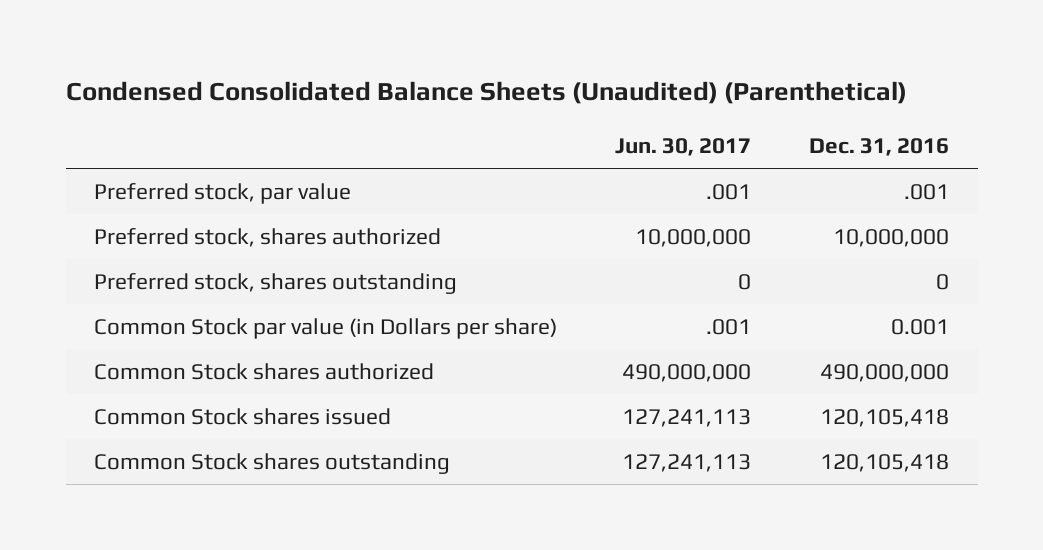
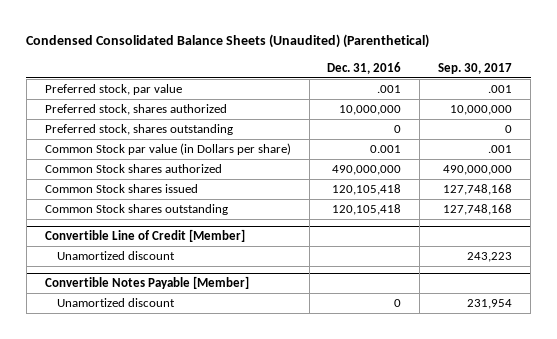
[615,137,752,156] Jun. 30, 2017 -> none
none -> [438,62,513,74] Sep. 30, 2017
none -> [44,229,245,243] Convertible Line of Credit [Member]
none -> [57,250,176,260] Unamortized discount
none -> [44,276,249,290] Convertible Notes Payable [Member]
none -> [57,297,176,307] Unamortized discount

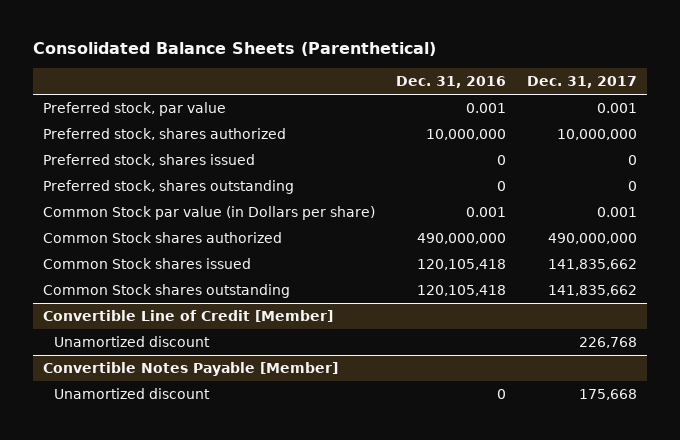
[26,34,430,49] Condensed Consolidated Balance Sheets (Unaudited) (Parenthetical) -> [32,42,436,57] Consolidated Balance Sheets (Parenthetical)
[438,62,513,74] Sep. 30, 2017 -> none
none -> [526,75,637,88] Dec. 31, 2017
[377,84,402,93] .001 -> [465,103,506,114] 0.001
none -> [43,154,256,167] Preferred stock, shares issued

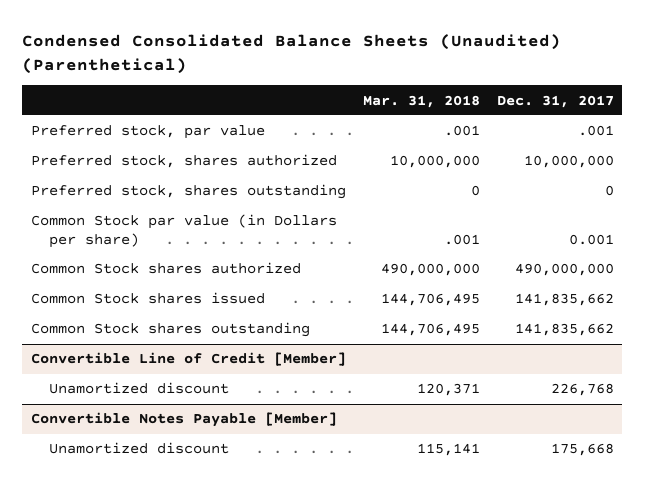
[32,42,436,57] Consolidated Balance Sheets (Parenthetical) -> [22,34,562,74] Condensed Consolidated Balance Sheets (Unaudited) (Parenthetical)
[395,75,506,88] Dec. 31, 2016 -> none
none -> [362,94,480,108] Mar. 31, 2018
[596,103,637,114] 0.001 -> [577,125,614,137] .001
[43,154,256,167] Preferred stock, shares issued -> none

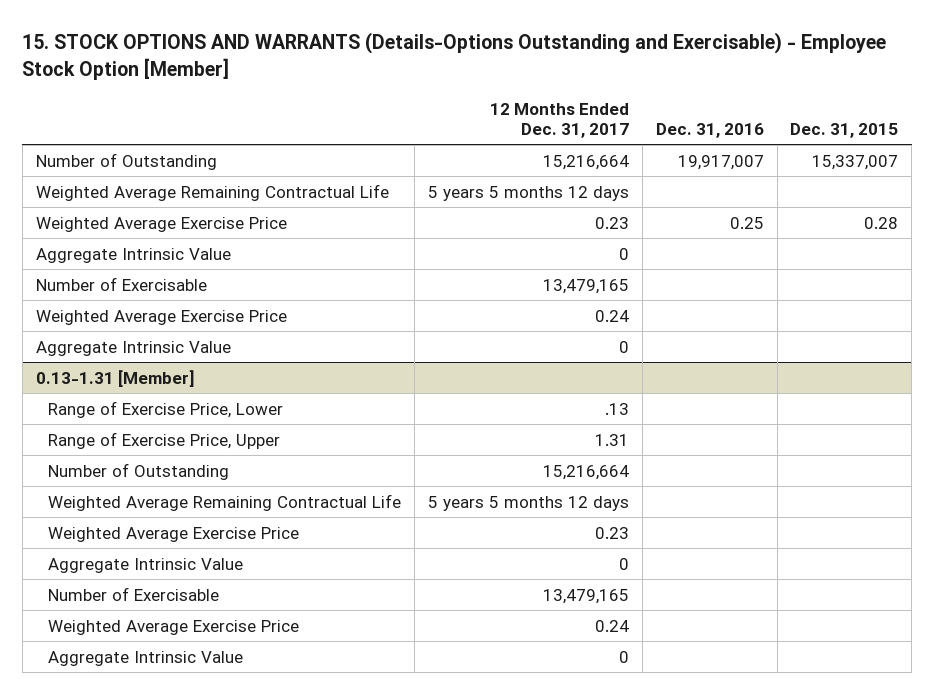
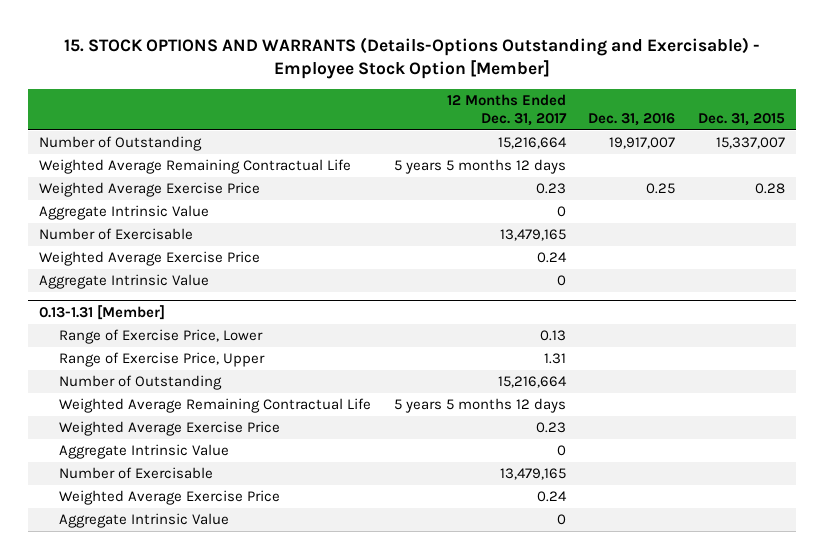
[605,402,630,415] .13 -> [539,330,566,342] 0.13

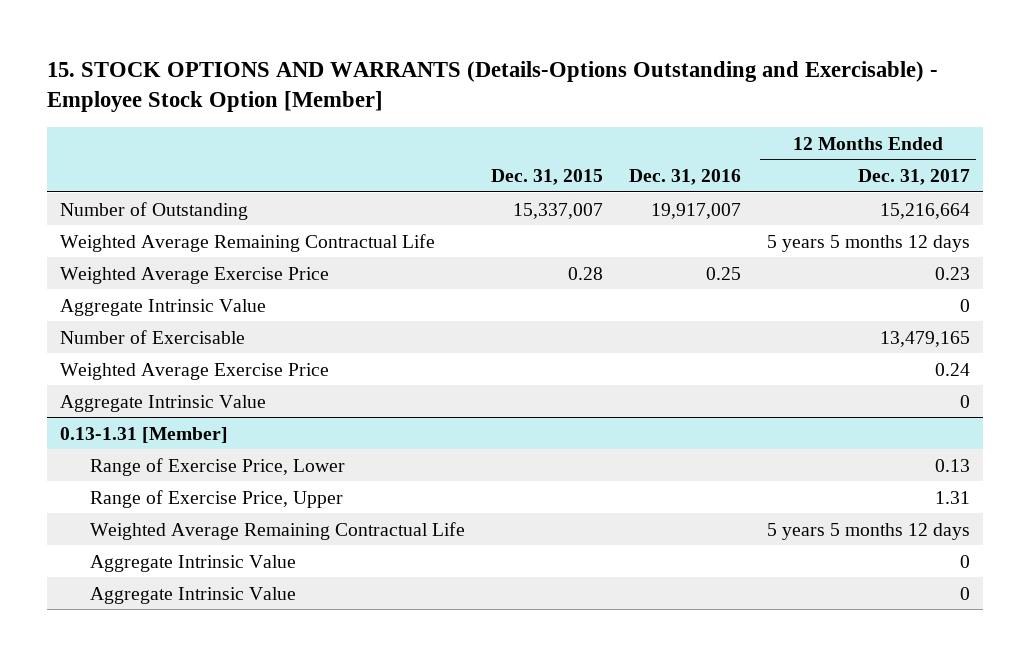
[58,375,222,391] Number of Outstanding -> none
[58,421,280,437] Weighted Average Exercise Price -> none
[58,467,213,480] Number of Exercisable -> none
[58,490,280,506] Weighted Average Exercise Price -> none

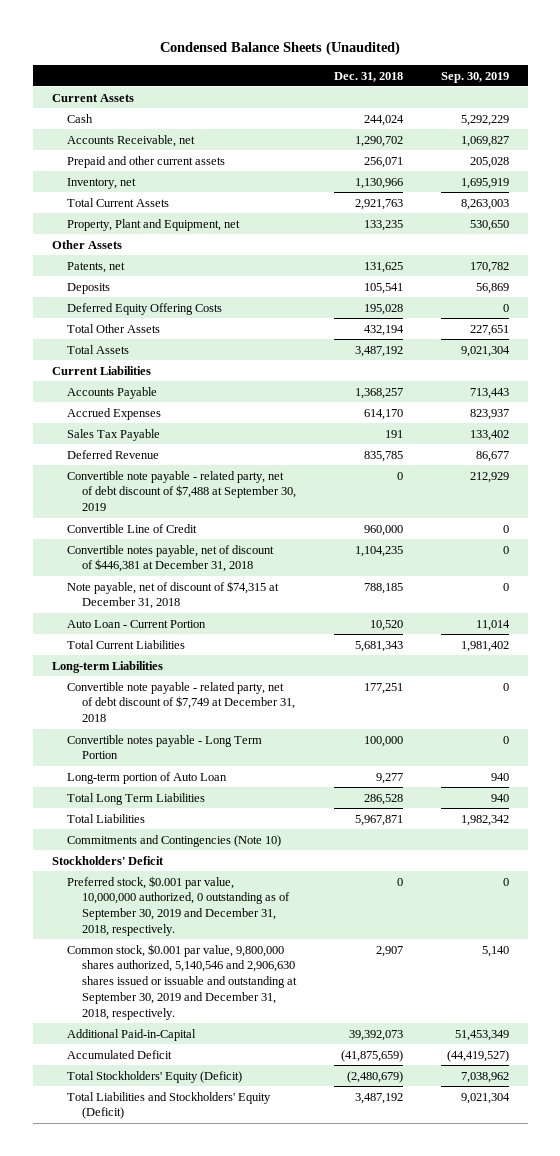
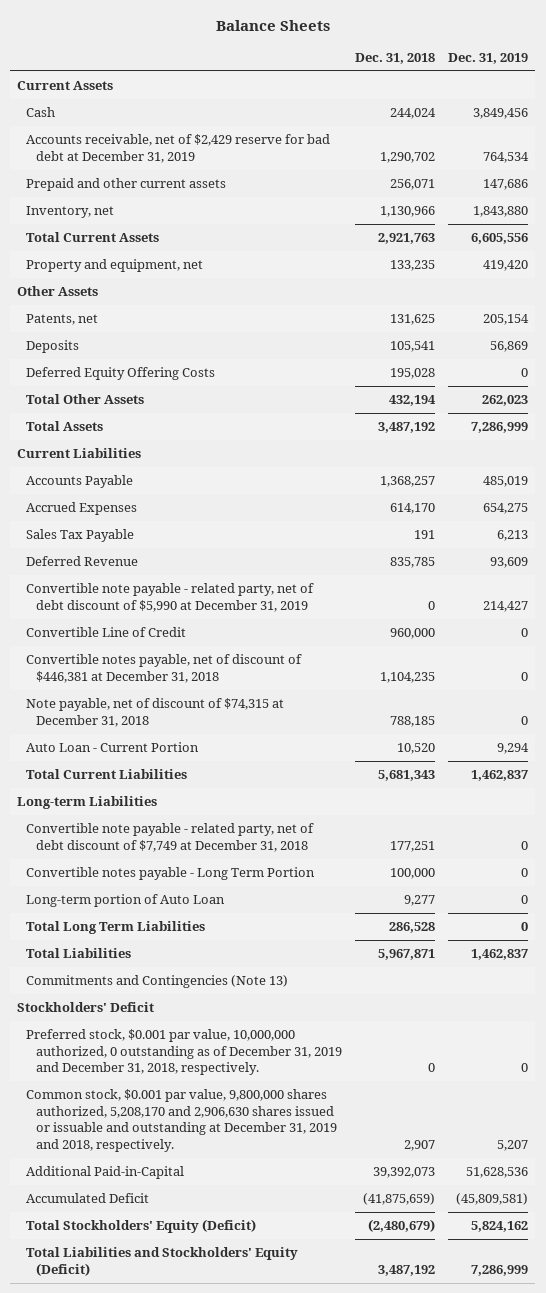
[160,41,401,57] Condensed Balance Sheets (Unaudited) -> [215,19,330,31] Balance Sheets
[440,71,509,83] Sep. 30, 2019 -> none
none -> [448,52,529,64] Dec. 31, 2019
[66,134,195,147] Accounts Receivable, net -> [26,134,331,163] Accounts receivable, net of $2,429 reserve for bad debt at December 31, 2019
[66,218,240,231] Property, Plant and Equipment, net -> [26,259,204,273] Property and equipment, net
[66,470,297,512] Convertible note payable - related party, net of debt discount of $7,488 at September 30, 2019 -> [26,583,315,612] Convertible note payable - related party, net of debt discount of $5,990 at December 31, 2019
[66,834,281,847] Commitments and Contingencies (Note 10) -> [26,975,289,989] Commitments and Contingencies (Note 13)
[66,875,291,937] Preferred stock, $0.001 par value, 10,000,000 authorized, 0 outstanding as of September 30, 2019 and December 31, 2018, respectively. -> [26,1029,342,1076] Preferred stock, $0.001 par value, 10,000,000 authorized, 0 outstanding as of December 31, 2019 and December 31, 2018, respectively.
[66,943,298,1020] Common stock, $0.001 par value, 9,800,000 shares authorized, 5,140,546 and 2,906,630 shares issued or issuable and outstanding at September 30, 2019 and December 31, 2018, respectively. -> [26,1089,337,1153] Common stock, $0.001 par value, 9,800,000 shares authorized, 5,208,170 and 2,906,630 shares issued or issuable and outstanding at December 31, 2019 and 2018, respectively.

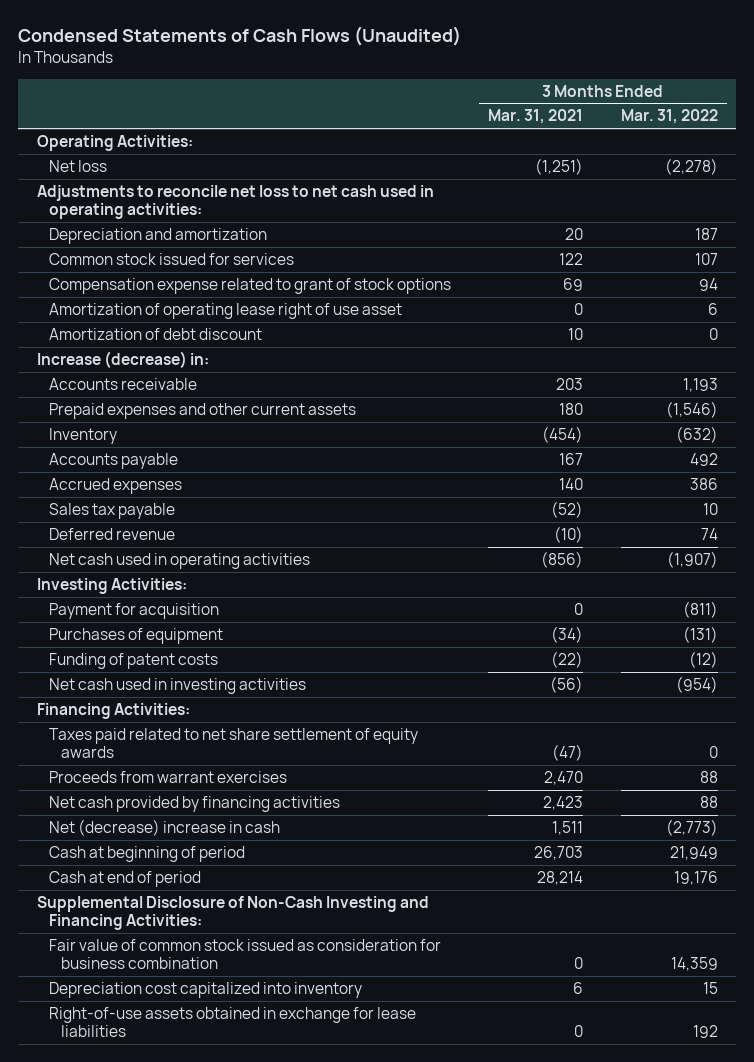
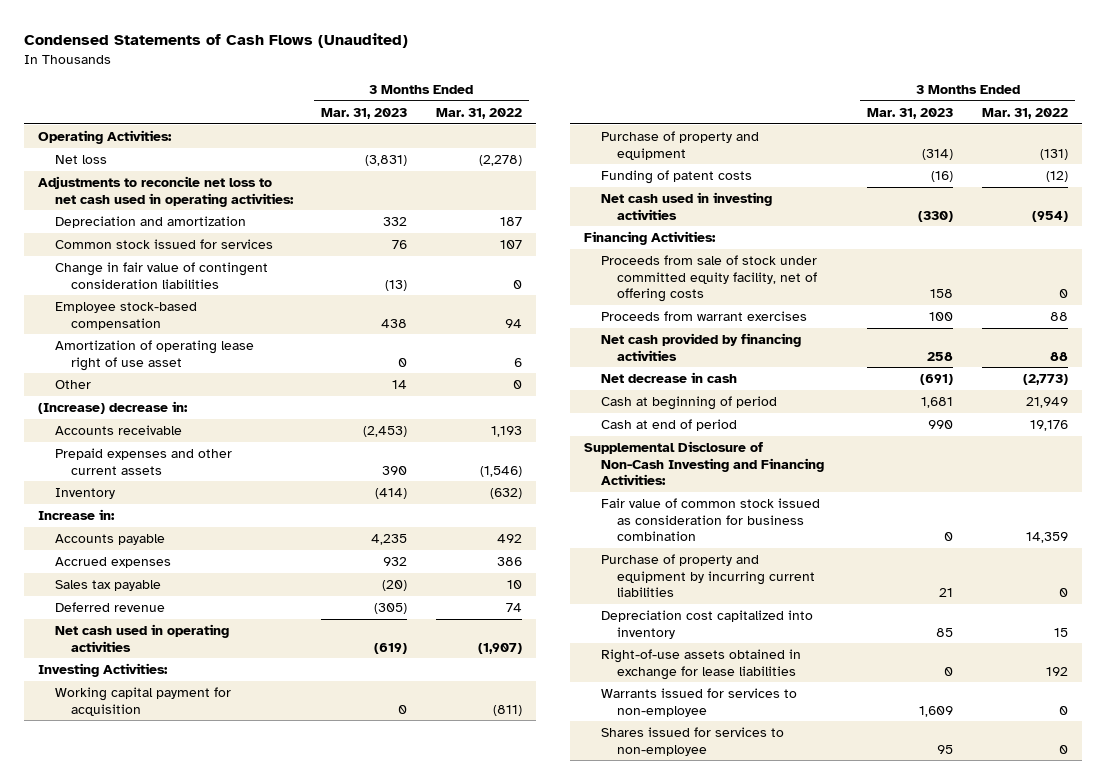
[488,109,584,125] Mar. 31, 2021 -> none
none -> [321,108,408,120] Mar. 31, 2023
none -> [54,262,268,289] Change in fair value of contingent consideration liabilities
[48,278,451,295] Compensation expense related to grant of stock options -> [54,302,197,330] Employee stock-based compensation
[48,328,262,341] Amortization of debt discount -> none
none -> [54,380,91,390] Other
[36,351,209,369] Increase (decrease) in: -> [38,401,189,415] (Increase) decrease in:
none -> [38,509,116,521] Increase in:
[48,603,219,620] Payment for acquisition -> [54,687,231,716] Working capital payment for acquisition
[48,628,223,645] Purchases of equipment -> [600,131,759,160] Purchase of property and equipment
[48,728,418,759] Taxes paid related to net share settlement of equity awards -> none
none -> [600,255,818,303] Proceeds from sale of stock under committed equity facility, net of offering costs
[48,819,280,837] Net (decrease) increase in cash -> [600,372,737,384] Net decrease in cash
none -> [600,554,816,598] Purchase of property and equipment by incurring current liabilities
none -> [600,688,797,717] Warrants issued for services to non-employee
none -> [600,727,784,756] Shares issued for services to non-employee

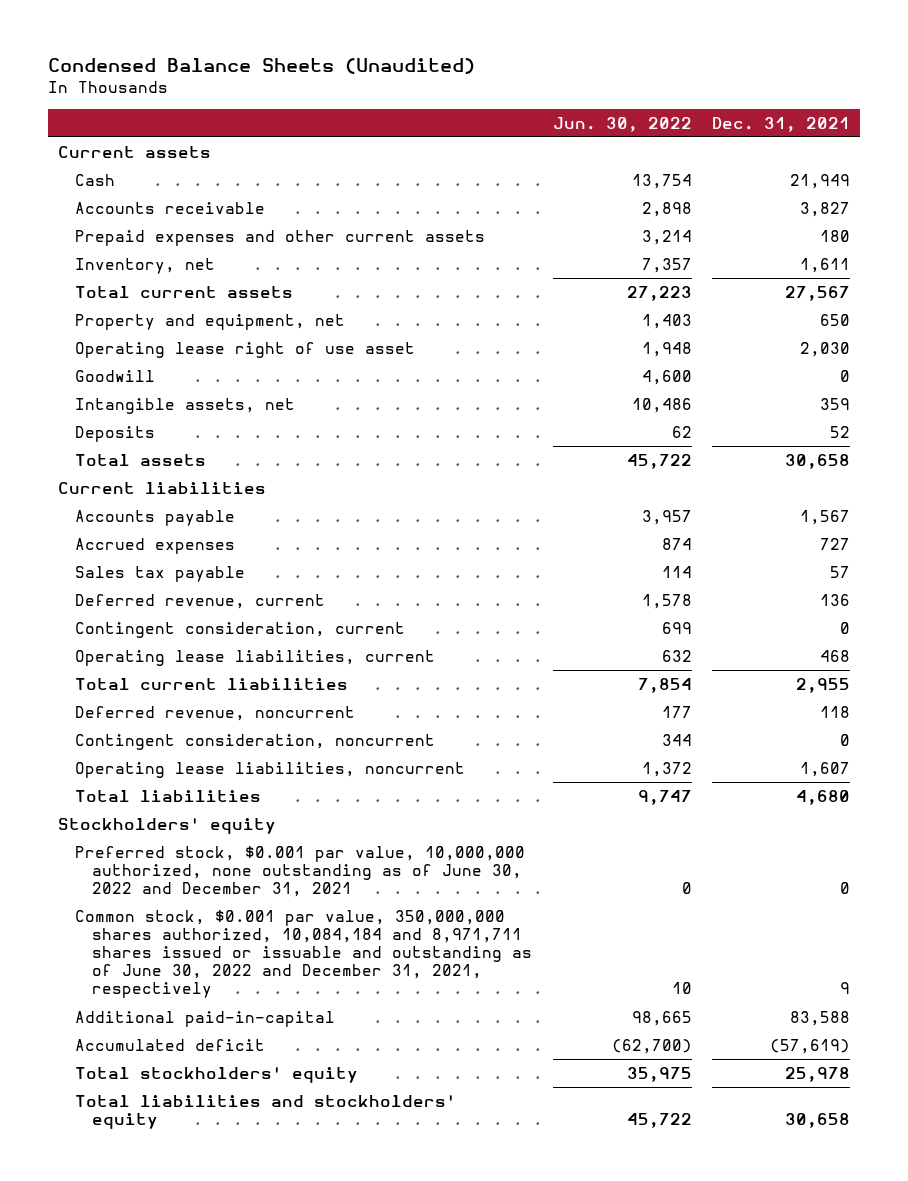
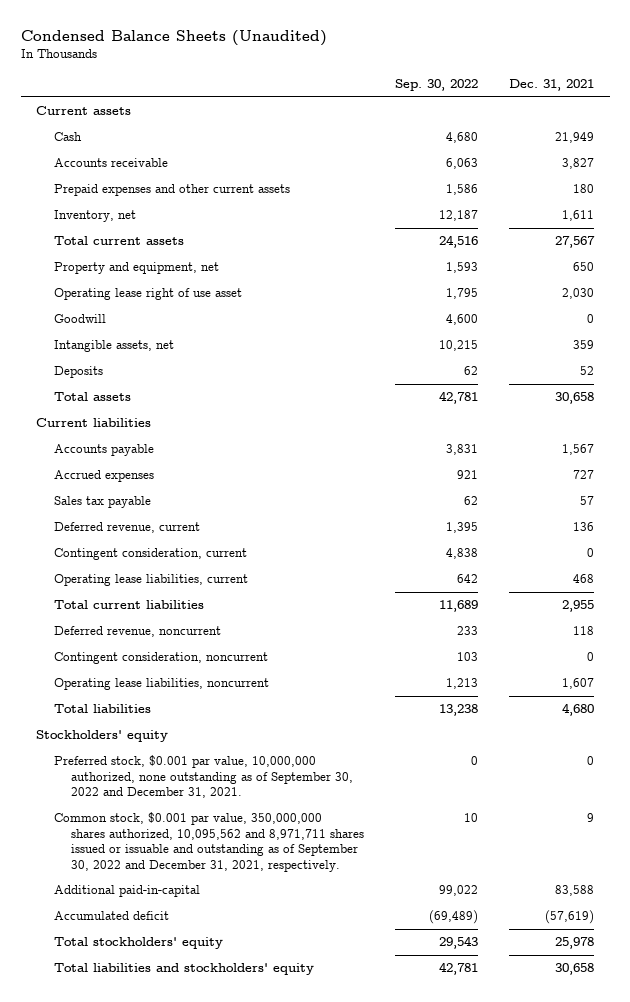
[552,116,692,132] Jun. 30, 2022 -> none
none -> [395,79,479,92] Sep. 30, 2022
[75,845,526,898] Preferred stock, $0.001 par value, 10,000,000 authorized, none outstanding as of June 30, 2022 and December 31, 2021 -> [53,755,354,799] Preferred stock, $0.001 par value, 10,000,000 authorized, none outstanding as of September 30, 2022 and December 31, 2021.
[75,909,533,999] Common stock, $0.001 par value, 350,000,000 shares authorized, 10,084,184 and 8,971,711 shares issued or issuable and outstanding as of June 30, 2022 and December 31, 2021, respectively -> [53,812,365,872] Common stock, $0.001 par value, 350,000,000 shares authorized, 10,095,562 and 8,971,711 shares issued or issuable and outstanding as of September 30, 2022 and December 31, 2021, respectively.

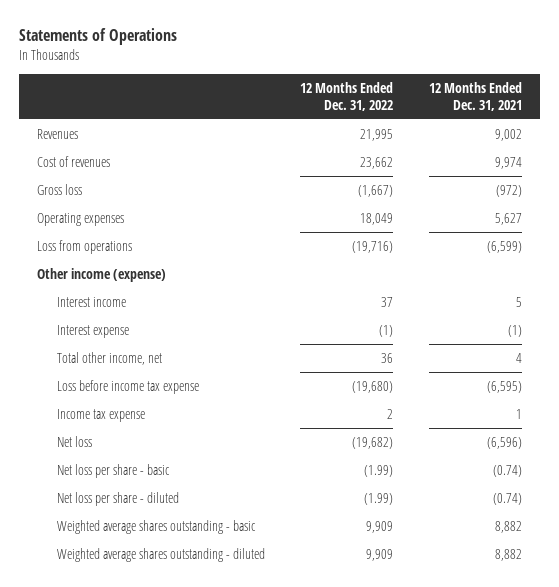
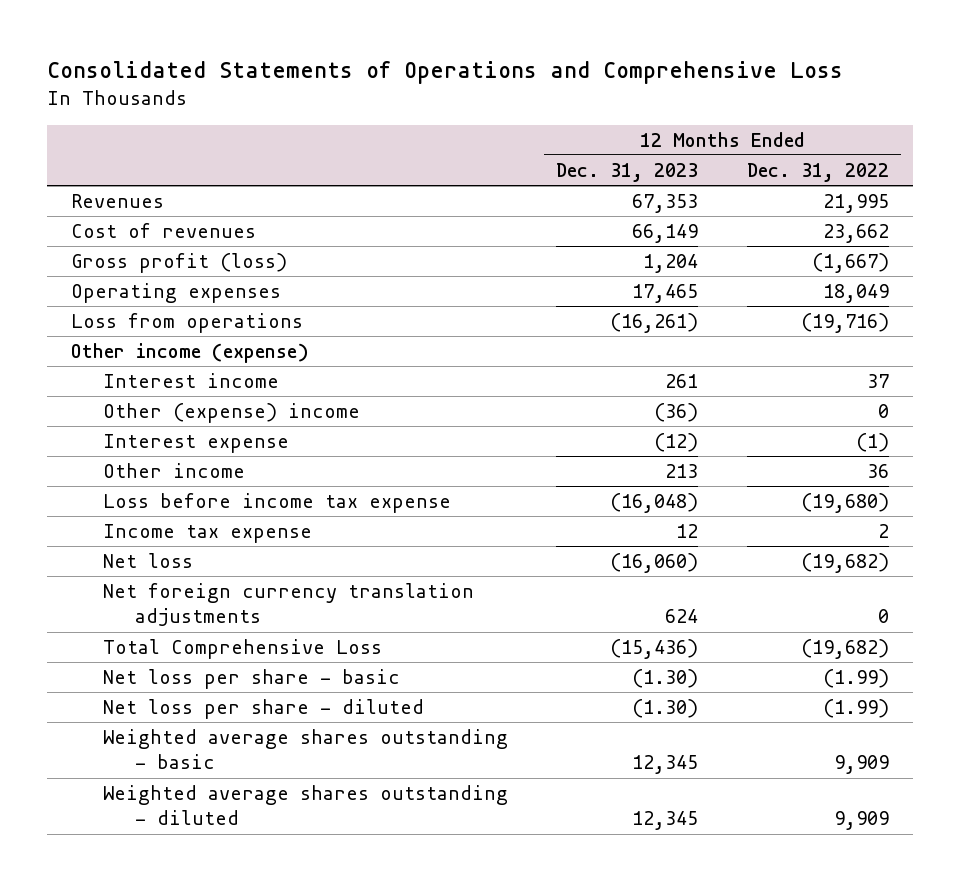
[19,28,178,46] Statements of Operations -> [46,60,843,84] Consolidated Statements of Operations and Comprehensive Loss
[428,81,522,111] 12 Months Ended Dec. 31, 2021 -> none
none -> [556,163,699,183] Dec. 31, 2023
[37,183,83,195] Gross loss -> [71,253,288,274] Gross profit (loss)
none -> [102,403,360,424] Other (expense) income
[56,351,162,365] Total other income, net -> [102,463,245,479] Other income
none -> [102,583,474,627] Net foreign currency translation adjustments
none -> [102,639,382,660] Total Comprehensive Loss

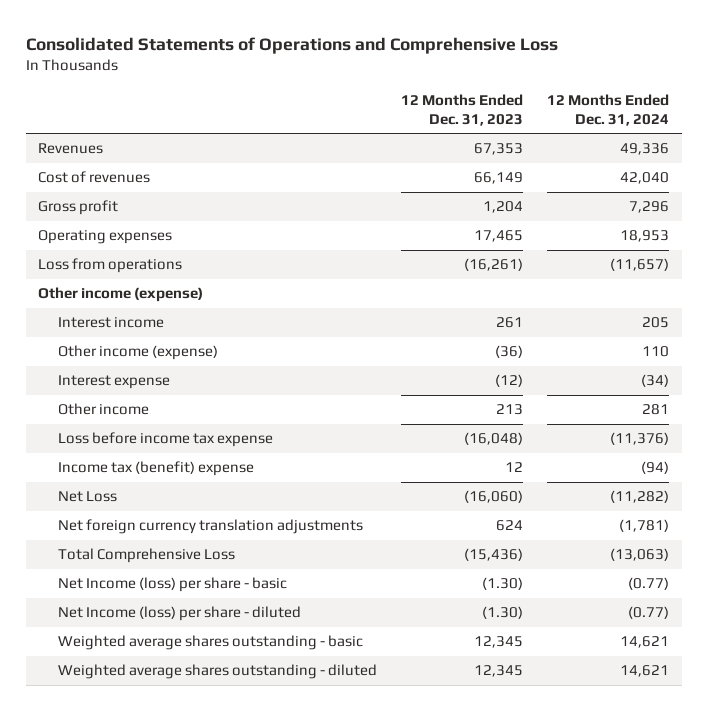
[746,163,889,183] Dec. 31, 2022 -> none
none -> [547,93,670,126] 12 Months Ended Dec. 31, 2024
[71,253,288,274] Gross profit (loss) -> [38,200,119,216] Gross profit
[102,403,360,424] Other (expense) income -> [57,345,218,361] Other income (expense)
[102,524,312,544] Income tax expense -> [57,461,254,477] Income tax (benefit) expense
[102,553,193,569] Net loss -> [57,491,117,503] Net Loss
[102,669,400,690] Net loss per share - basic -> [57,577,287,593] Net Income (loss) per share - basic
[102,699,424,720] Net loss per share - diluted -> [57,606,301,622] Net Income (loss) per share - diluted

